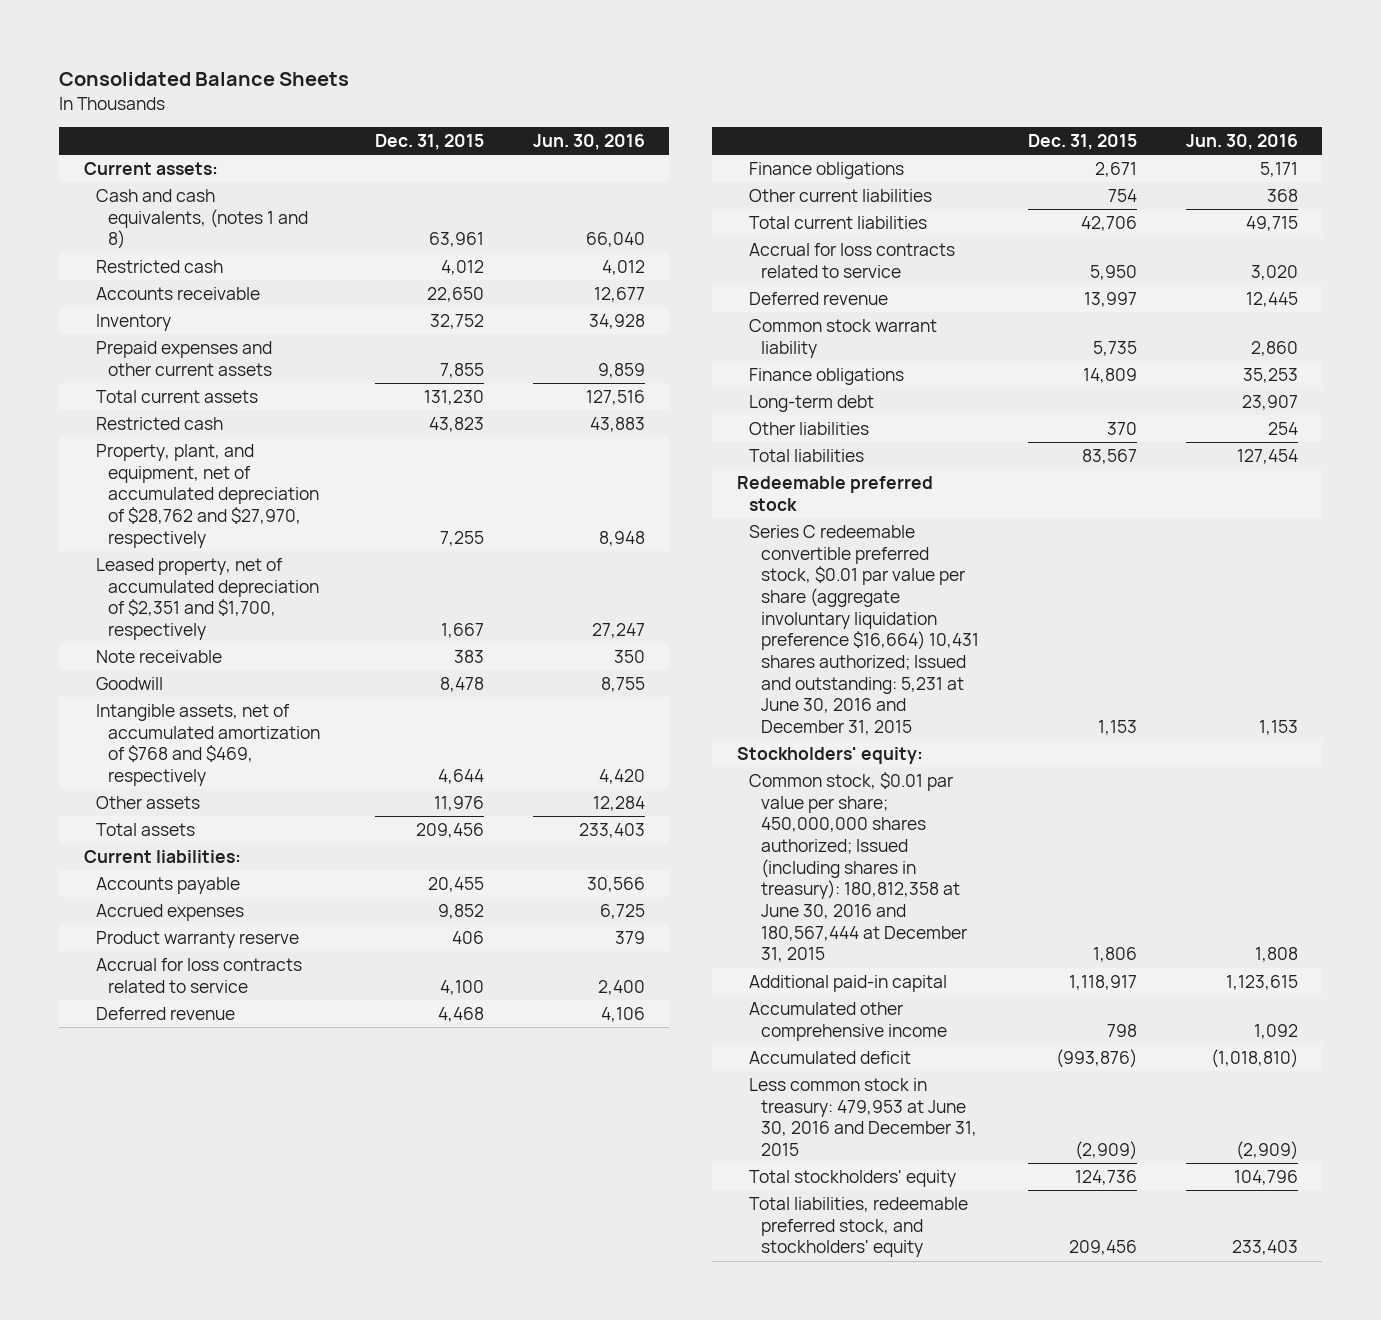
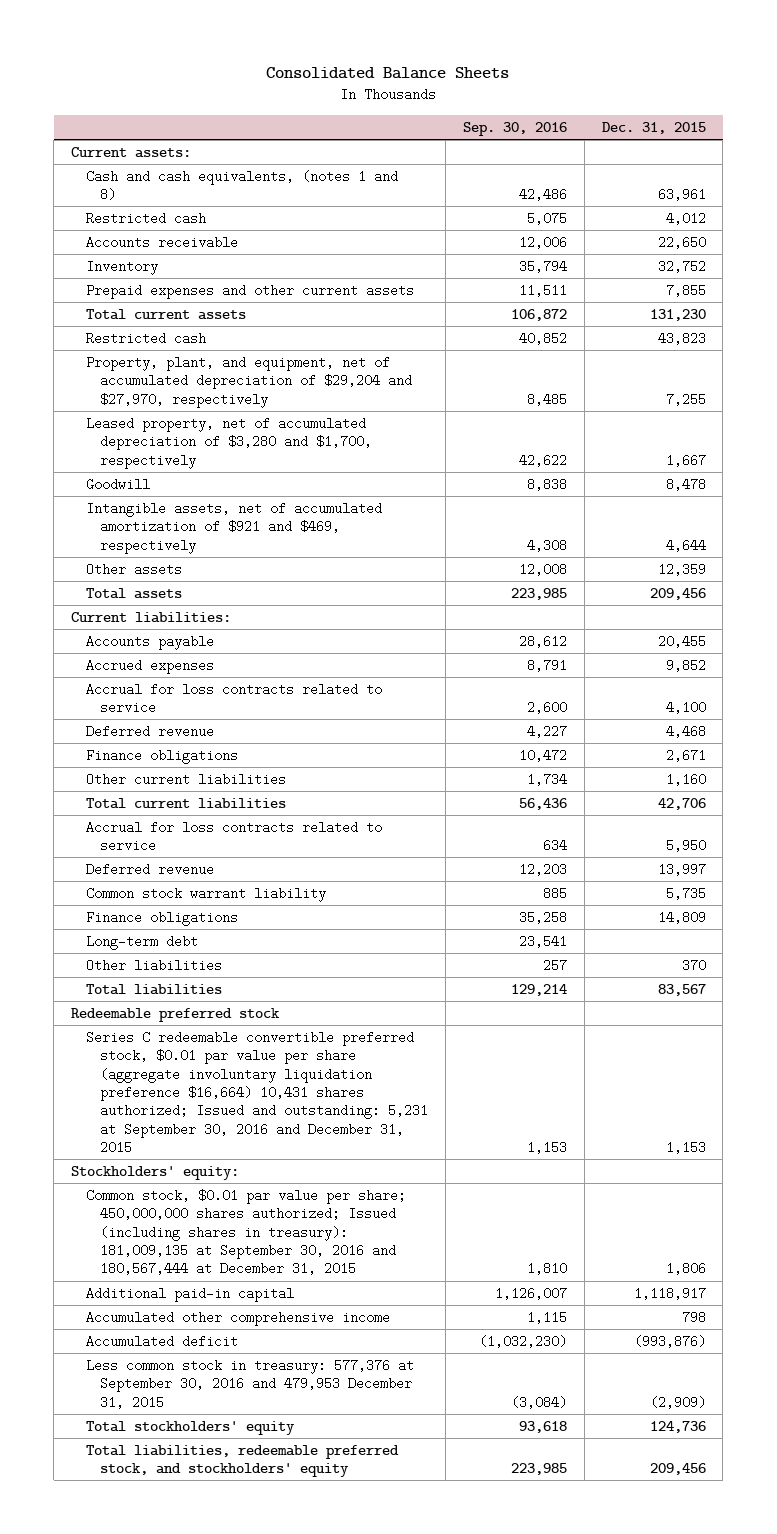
[532,133,645,150] Jun. 30, 2016 -> none
none -> [462,121,567,136] Sep. 30, 2016
[95,650,222,664] Note receivable -> none
[95,444,320,548] Property, plant, and equipment, net of accumulated depreciation of $28,762 and $27,970, respectively -> [85,355,413,408] Property, plant, and equipment, net of accumulated depreciation of $29,204 and $27,970, respectively
[95,558,320,641] Leased property, net of accumulated depreciation of $2,351 and $1,700, respectively -> [85,416,373,469] Leased property, net of accumulated depreciation of $3,280 and $1,700, respectively
[95,704,321,787] Intangible assets, net of accumulated amortization of $768 and $469, respectively -> [85,501,382,554] Intangible assets, net of accumulated amortization of $921 and $469, respectively
[433,796,484,812] 11,976 -> [657,562,706,576] 12,359
[95,931,299,949] Product warranty reserve -> none
[1108,189,1138,203] 754 -> [665,772,706,786] 1,160
[749,525,980,735] Series C redeemable convertible preferred stock, $0.01 par value per share (aggregate involuntary liquidation preference $16,664) 10,431 shares authorized; Issued and outstanding: 5,231 at June 30, 2016 and December 31, 2015 -> [85,1030,429,1154] Series C redeemable convertible preferred stock, $0.01 par value per share (aggregate involuntary liquidation preference $16,664) 10,431 shares authorized; Issued and outstanding: 5,231 at September 30, 2016 and December 31, 2015
[749,772,968,963] Common stock, $0.01 par value per share; 450,000,000 shares authorized; Issued (including shares in treasury): 180,812,358 at June 30, 2016 and 180,567,444 at December 31, 2015 -> [85,1188,406,1276] Common stock, $0.01 par value per share; 450,000,000 shares authorized; Issued (including shares in treasury): 181,009,135 at September 30, 2016 and 180,567,444 at December 31, 2015
[749,1078,978,1157] Less common stock in treasury: 479,953 at June 30, 2016 and December 31, 2015 -> [85,1358,414,1409] Less common stock in treasury: 577,376 at September 30, 2016 and 479,953 December 31, 2015

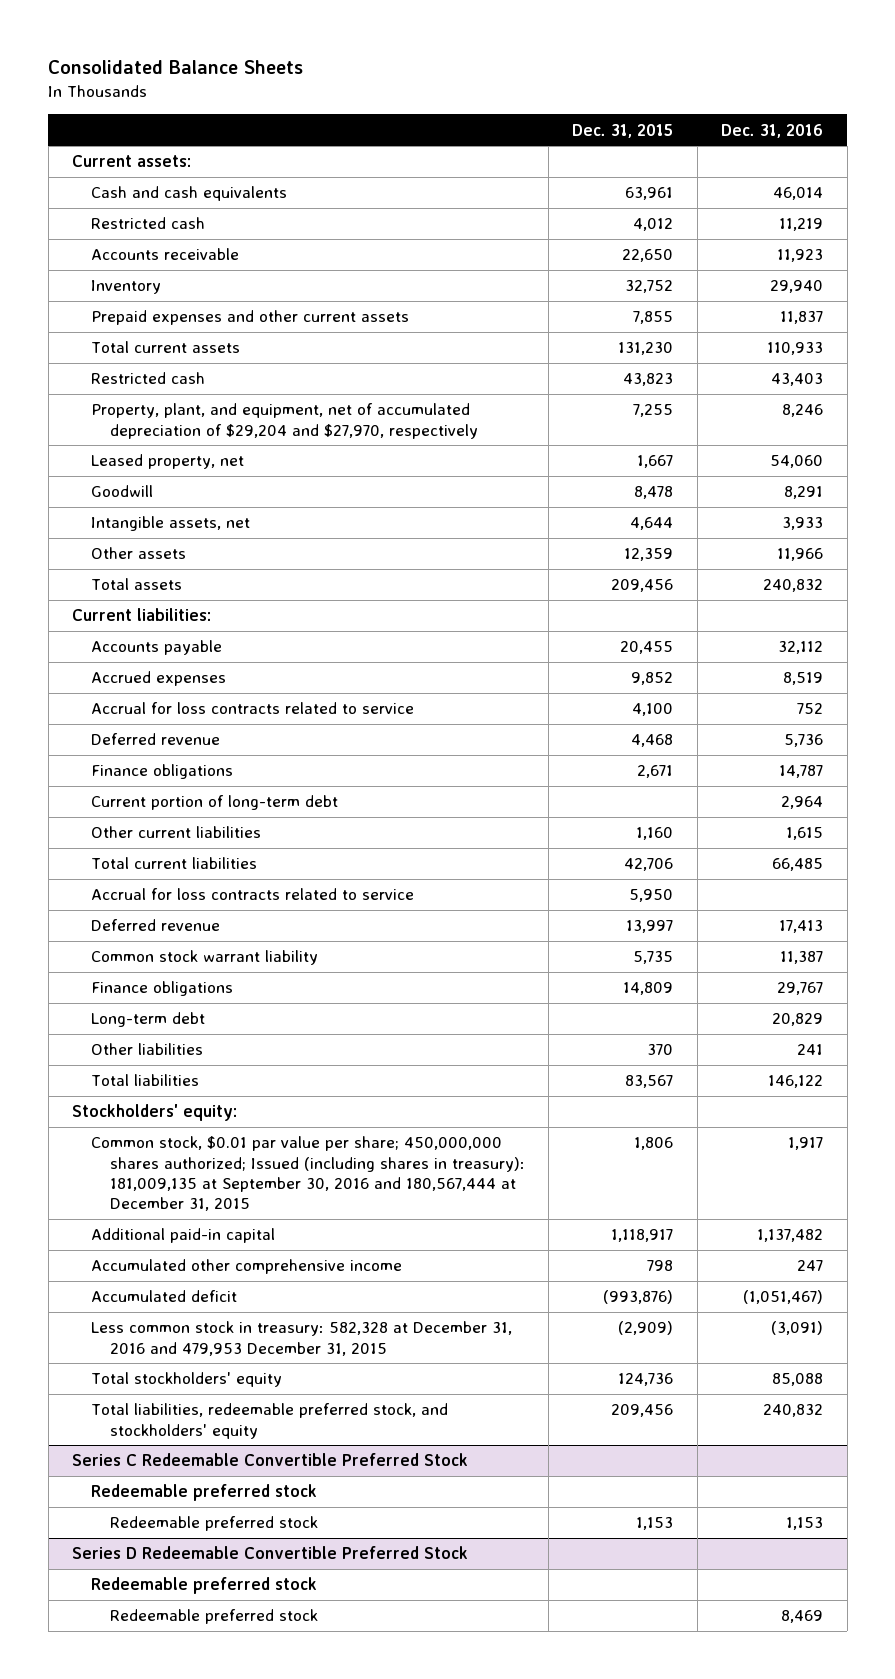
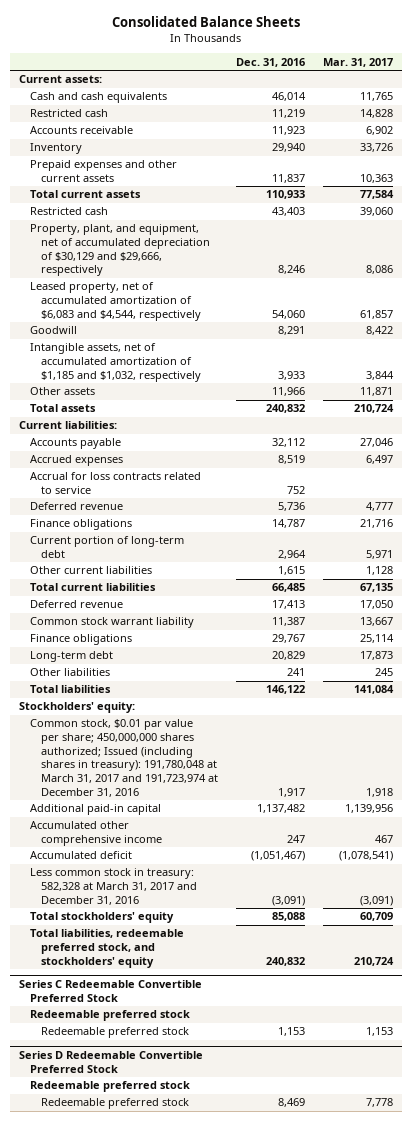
[572,123,674,138] Dec. 31, 2015 -> none
none -> [322,57,393,67] Mar. 31, 2017
[90,403,478,439] Property, plant, and equipment, net of accumulated depreciation of $29,204 and $27,970, respectively -> [30,224,211,277] Property, plant, and equipment, net of accumulated depreciation of $30,129 and $29,666, respectively
[90,454,244,470] Leased property, net -> [30,282,202,321] Leased property, net of accumulated amortization of $6,083 and $4,544, respectively
[90,516,250,532] Intangible assets, net -> [30,343,202,382] Intangible assets, net of accumulated amortization of $1,185 and $1,032, respectively
[90,888,414,901] Accrual for loss contracts related to service -> none
[90,1136,525,1212] Common stock, $0.01 par value per share; 450,000,000 shares authorized; Issued (including shares in treasury): 181,009,135 at September 30, 2016 and 180,567,444 at December 31, 2015 -> [30,719,219,797] Common stock, $0.01 par value per share; 450,000,000 shares authorized; Issued (including shares in treasury): 191,780,048 at March 31, 2017 and 191,723,974 at December 31, 2016
[90,1321,512,1356] Less common stock in treasury: 582,328 at December 31, 2016 and 479,953 December 31, 2015 -> [30,868,198,905] Less common stock in treasury: 582,328 at March 31, 2017 and December 31, 2016

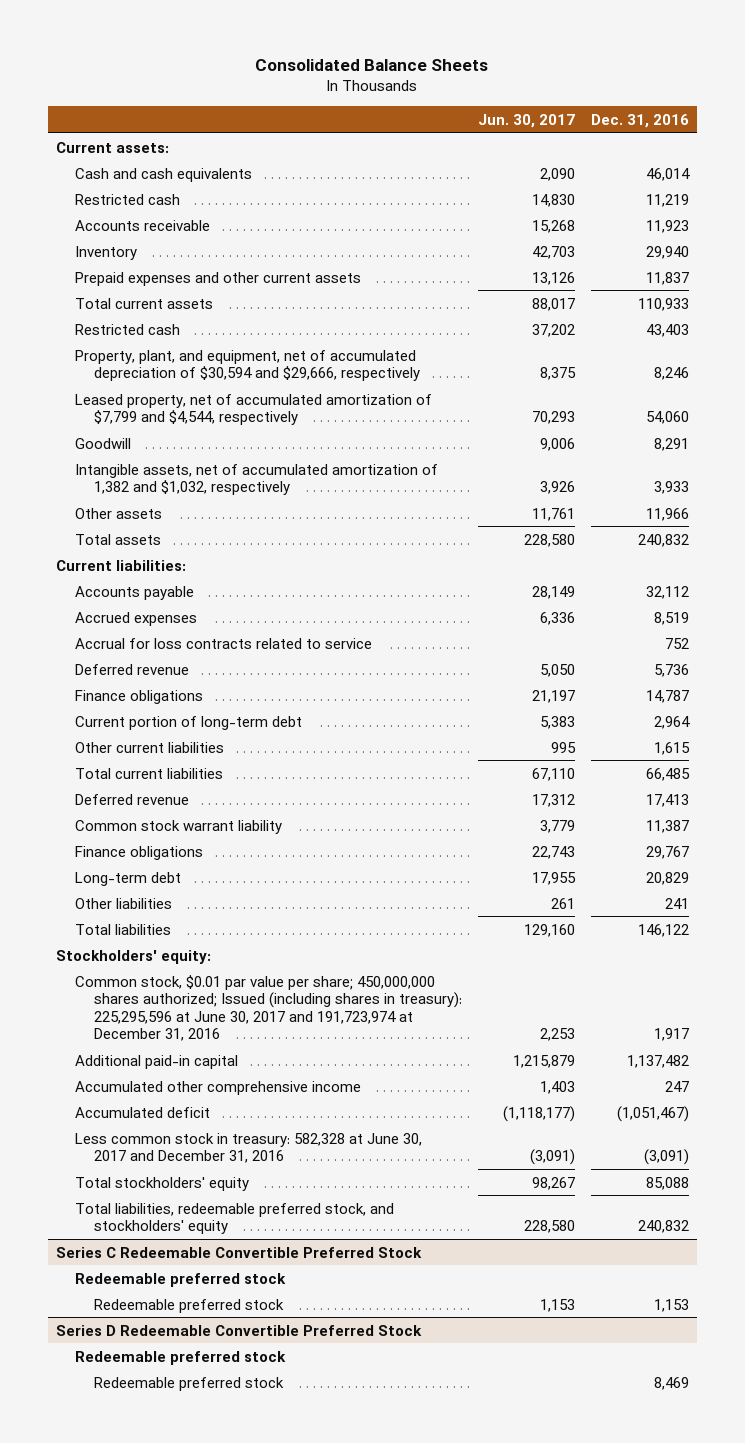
[322,57,393,67] Mar. 31, 2017 -> none
none -> [478,113,576,128] Jun. 30, 2017
[30,224,211,277] Property, plant, and equipment, net of accumulated depreciation of $30,129 and $29,666, respectively -> [74,349,420,382] Property, plant, and equipment, net of accumulated depreciation of $30,594 and $29,666, respectively
[30,282,202,321] Leased property, net of accumulated amortization of $6,083 and $4,544, respectively -> [74,393,432,426] Leased property, net of accumulated amortization of $7,799 and $4,544, respectively
[30,343,202,382] Intangible assets, net of accumulated amortization of $1,185 and $1,032, respectively -> [74,463,438,496] Intangible assets, net of accumulated amortization of 1,382 and $1,032, respectively
[30,719,219,797] Common stock, $0.01 par value per share; 450,000,000 shares authorized; Issued (including shares in treasury): 191,780,048 at March 31, 2017 and 191,723,974 at December 31, 2016 -> [74,974,462,1042] Common stock, $0.01 par value per share; 450,000,000 shares authorized; Issued (including shares in treasury): 225,295,596 at June 30, 2017 and 191,723,974 at December 31, 2016
[30,868,198,905] Less common stock in treasury: 582,328 at March 31, 2017 and December 31, 2016 -> [74,1132,422,1164] Less common stock in treasury: 582,328 at June 30, 2017 and December 31, 2016

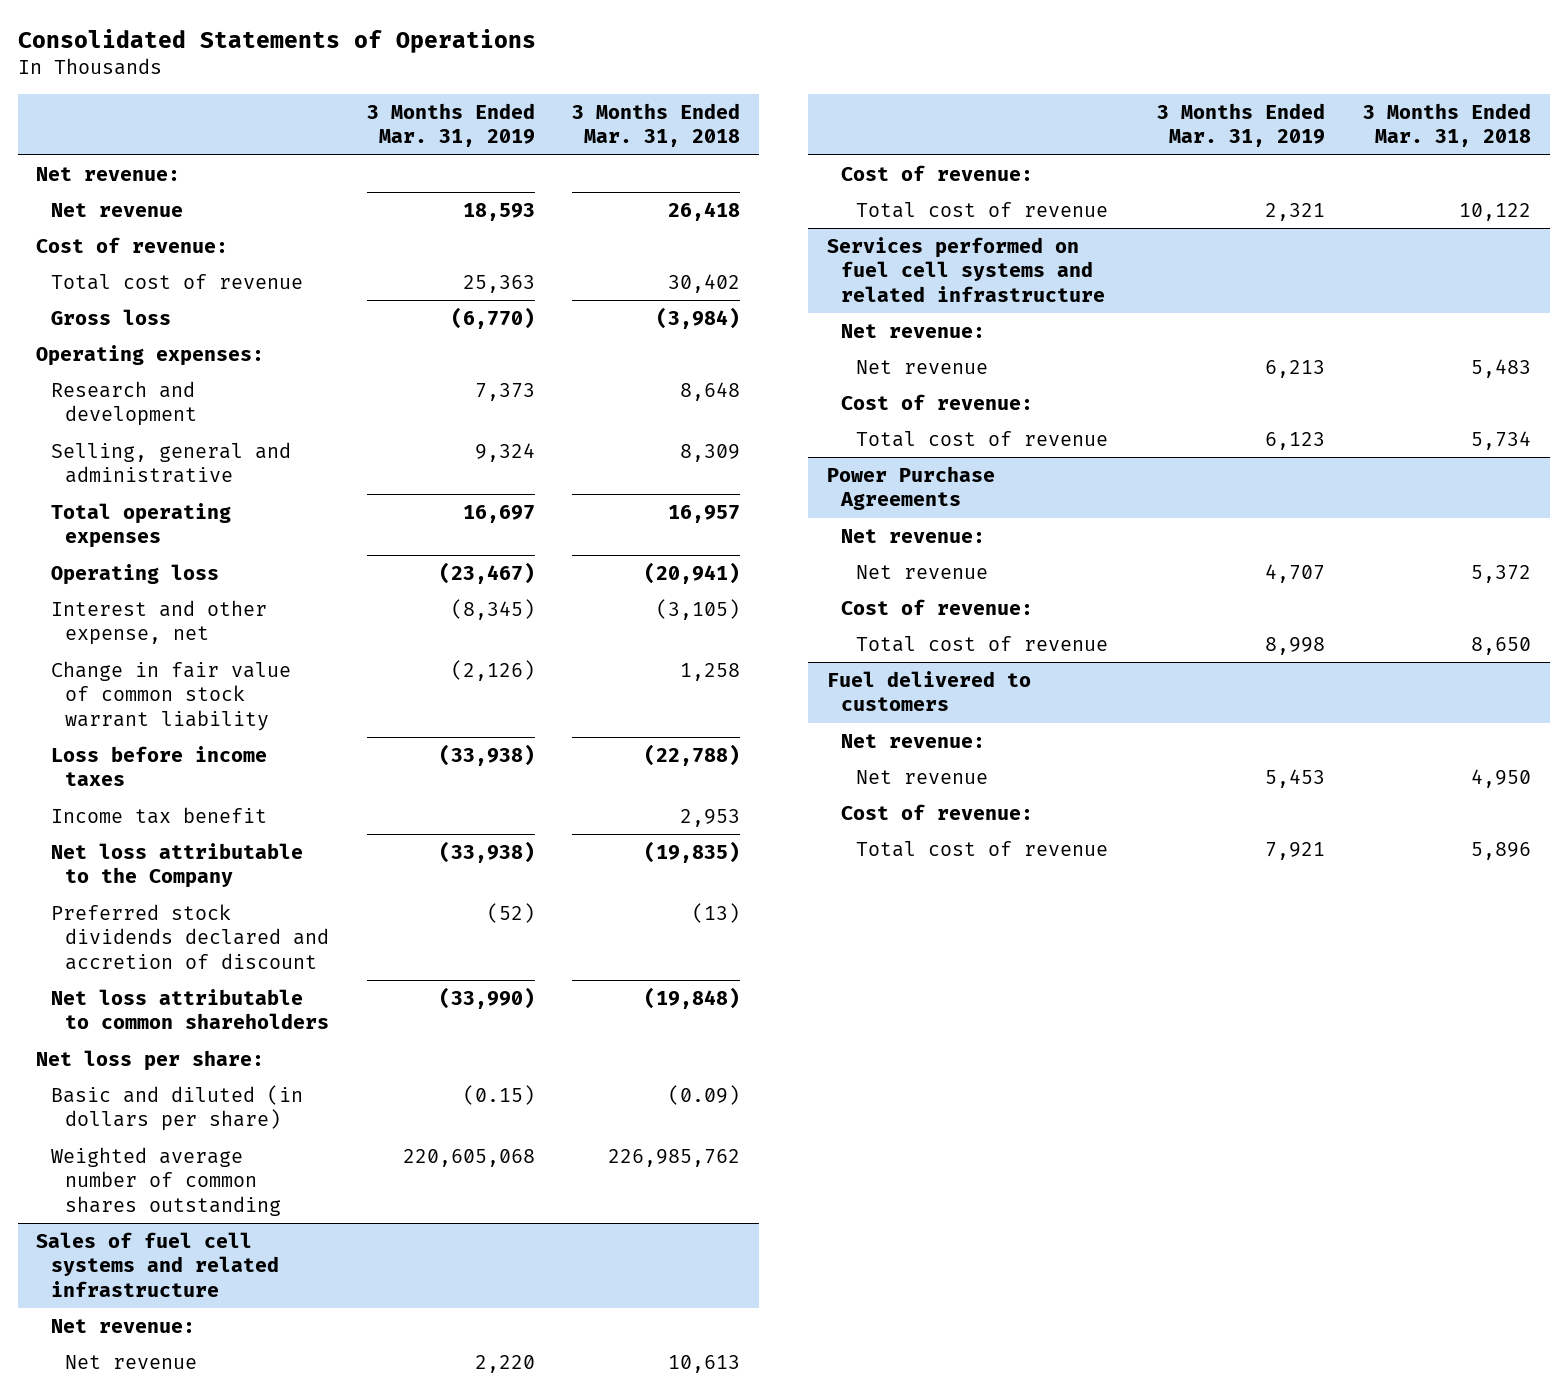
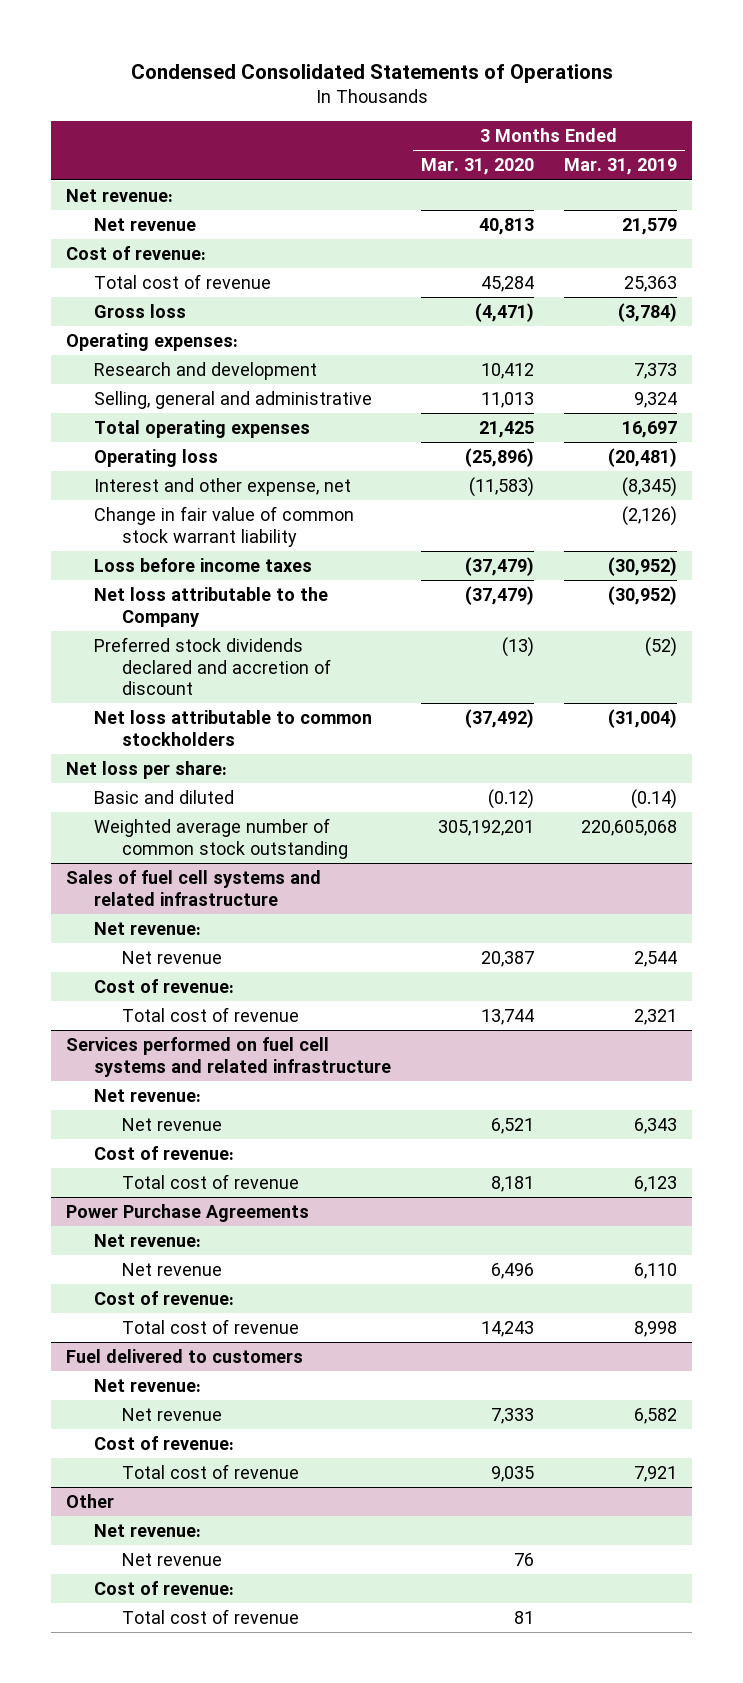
[17,28,536,53] Consolidated Statements of Operations -> [130,63,613,83] Condensed Consolidated Statements of Operations
[572,102,741,148] 3 Months Ended Mar. 31, 2018 -> none
none -> [420,158,534,176] Mar. 31, 2020
[462,203,535,222] 18,593 -> [622,218,678,236] 21,579
[450,307,535,330] (6,770) -> [618,303,678,323] (3,784)
[438,562,535,585] (23,467) -> [608,448,678,468] (20,481)
[50,807,267,825] Income tax benefit -> none
[438,744,535,767] (33,938) -> [608,557,678,577] (30,952)
[438,841,535,864] (33,938) -> [608,586,678,606] (30,952)
[50,989,330,1030] Net loss attributable to common shareholders -> [93,710,372,746] Net loss attributable to common stockholders
[438,987,535,1010] (33,990) -> [608,709,678,729] (31,004)
[50,1085,303,1132] Basic and diluted (in dollars per share) -> [93,790,234,805] Basic and diluted
[462,1085,535,1106] (0.15) -> [631,789,678,810] (0.14)
[50,1147,282,1216] Weighted average number of common shares outstanding -> [93,818,348,859] Weighted average number of common stock outstanding
[474,1355,535,1374] 2,220 -> [634,951,678,968] 2,544
[1265,360,1326,379] 6,213 -> [634,1118,678,1135] 6,343
[1265,564,1326,584] 4,707 -> [634,1263,678,1280] 6,110
[1265,769,1326,789] 5,453 -> [634,1408,678,1425] 6,582
none -> [65,1494,114,1509] Other
none -> [93,1524,201,1538] Net revenue:
none -> [121,1553,222,1567] Net revenue
none -> [93,1581,234,1596] Cost of revenue:
none -> [121,1609,299,1625] Total cost of revenue

